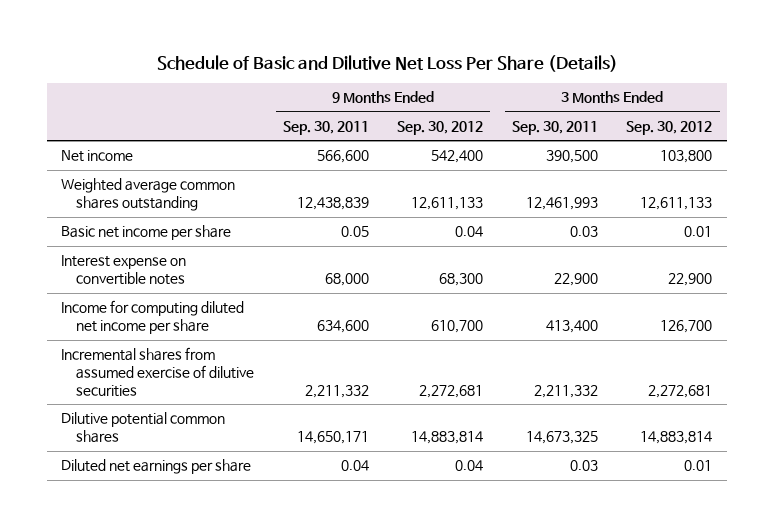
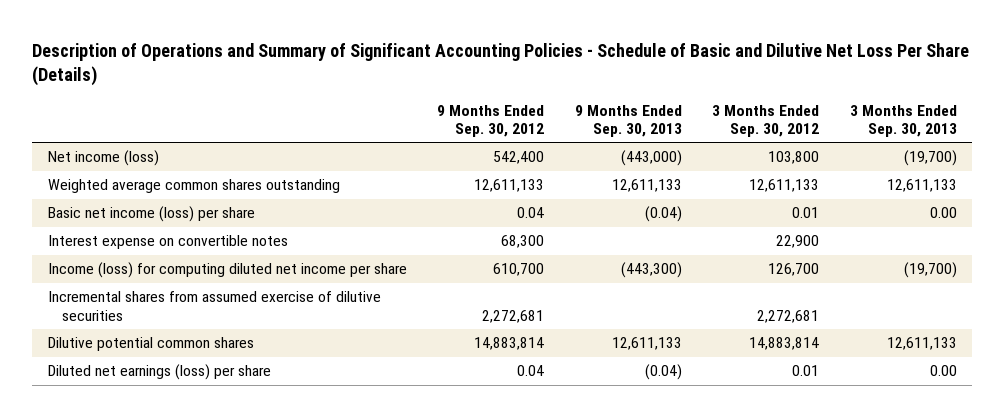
[156,54,618,72] Schedule of Basic and Dilutive Net Loss Per Share (Details) -> [32,42,970,86] Description of Operations and Summary of Significant Accounting Policies - Schedule of Basic and Dilutive Net Loss Per Share (Details)
[282,121,369,136] Sep. 30, 2011 -> none
[511,121,598,136] Sep. 30, 2011 -> none
none -> [574,104,682,138] 9 Months Ended Sep. 30, 2013
none -> [849,104,957,138] 3 Months Ended Sep. 30, 2013
[60,150,133,163] Net income -> [47,150,159,167] Net income (loss)
[60,225,231,241] Basic net income per share -> [47,206,255,223] Basic net income (loss) per share
[60,300,244,335] Income for computing diluted net income per share -> [47,262,407,279] Income (loss) for computing diluted net income per share
[60,459,251,475] Diluted net earnings per share -> [47,364,271,381] Diluted net earnings (loss) per share

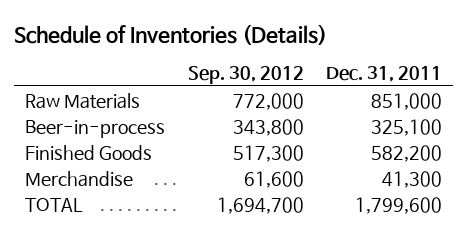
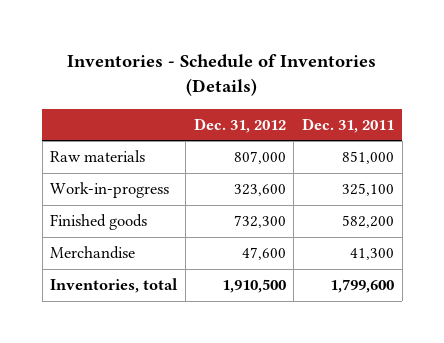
[14,23,328,45] Schedule of Inventories (Details) -> [67,54,377,97] Inventories - Schedule of Inventories (Details)
[187,66,304,85] Sep. 30, 2012 -> none
none -> [193,117,286,133] Dec. 31, 2012
[25,92,141,109] Raw Materials -> [50,150,146,163] Raw materials
[25,119,166,138] Beer-in-process -> [50,182,170,199] Work-in-progress
[25,144,153,160] Finished Goods -> [50,214,148,231] Finished goods
[25,197,84,212] TOTAL -> [50,278,179,294] Inventories, total

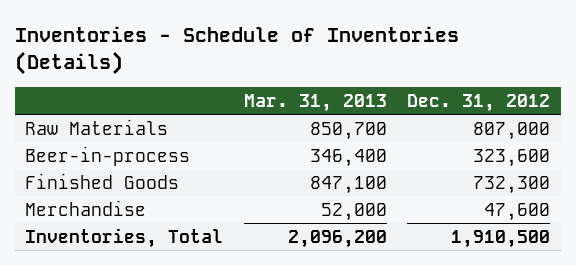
[301,117,394,133] Dec. 31, 2011 -> none
none -> [243,93,387,112] Mar. 31, 2013
[50,150,146,163] Raw materials -> [25,118,169,135] Raw Materials
[50,182,170,199] Work-in-progress -> [25,145,191,166] Beer-in-process
[50,214,148,231] Finished goods -> [25,172,180,189] Finished Goods
[50,278,179,294] Inventories, total -> [25,227,224,248] Inventories, Total

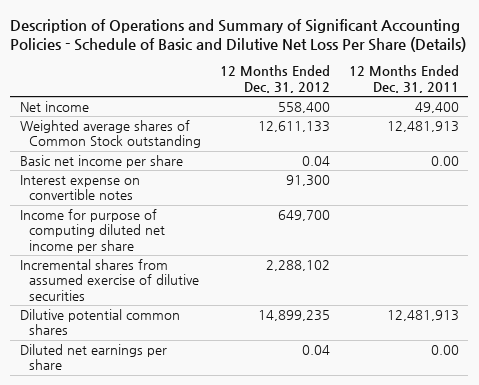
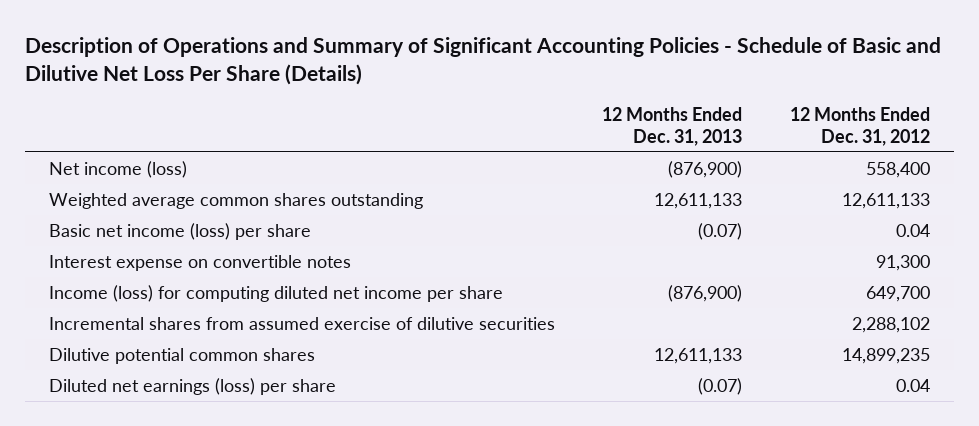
[348,65,459,93] 12 Months Ended Dec. 31, 2011 -> none
none -> [602,106,743,146] 12 Months Ended Dec. 31, 2013
[19,101,89,113] Net income -> [48,160,187,178] Net income (loss)
[19,120,202,149] Weighted average shares of Common Stock outstanding -> [48,192,423,209] Weighted average common shares outstanding
[19,155,183,169] Basic net income per share -> [48,222,311,240] Basic net income (loss) per share
[19,209,166,253] Income for purpose of computing diluted net income per share -> [48,284,503,302] Income (loss) for computing diluted net income per share
[19,344,167,371] Diluted net earnings per share -> [48,377,336,395] Diluted net earnings (loss) per share

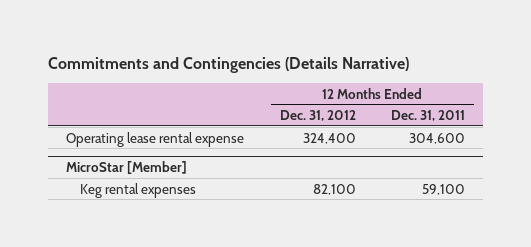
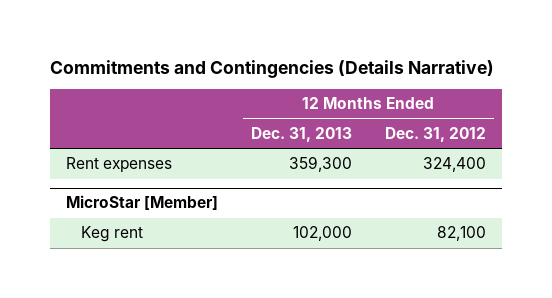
[391,109,466,121] Dec. 31, 2011 -> none
none -> [250,127,352,143] Dec. 31, 2013
[65,131,244,147] Operating lease rental expense -> [66,157,173,173] Rent expenses
[80,182,197,198] Keg rental expenses -> [81,226,144,243] Keg rent

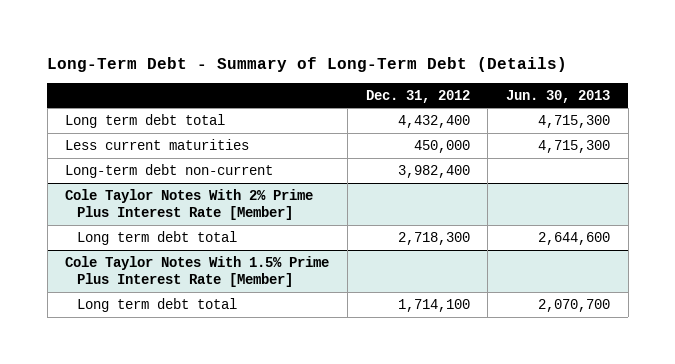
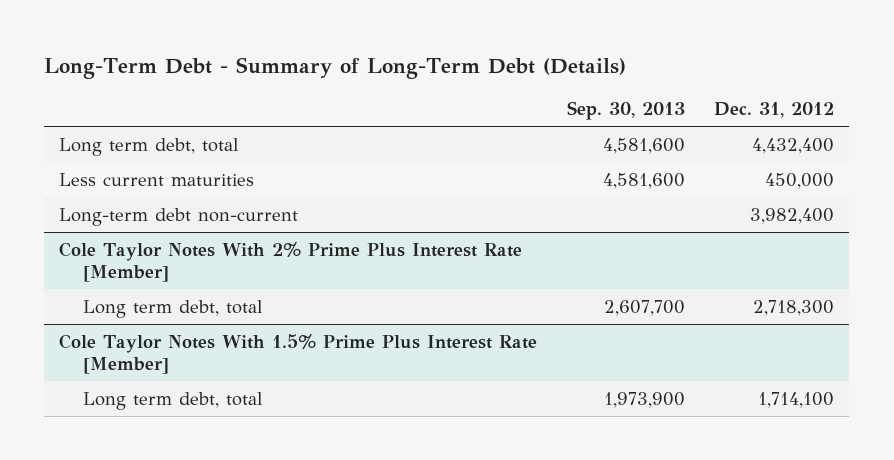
[505,89,610,103] Jun. 30, 2013 -> none
none -> [566,101,685,121] Sep. 30, 2013
[65,113,226,128] Long term debt total -> [59,137,240,156] Long term debt, total
[76,230,237,245] Long term debt total -> [83,299,264,318] Long term debt, total
[76,297,237,312] Long term debt total -> [83,391,264,410] Long term debt, total

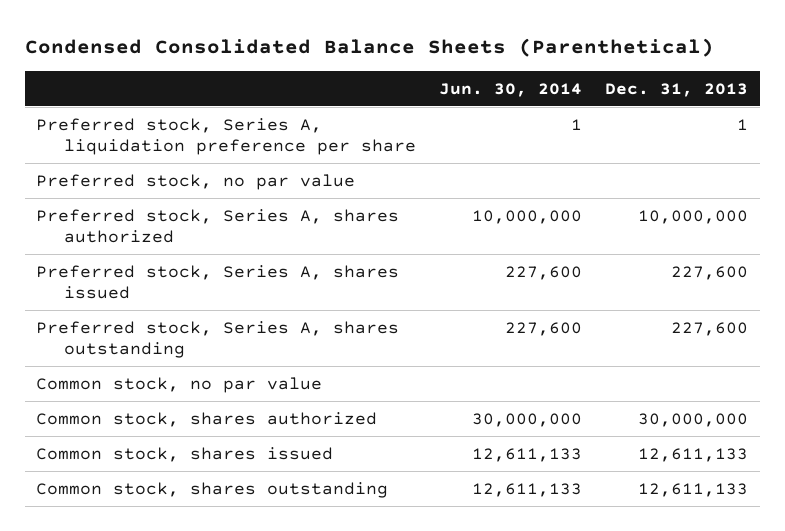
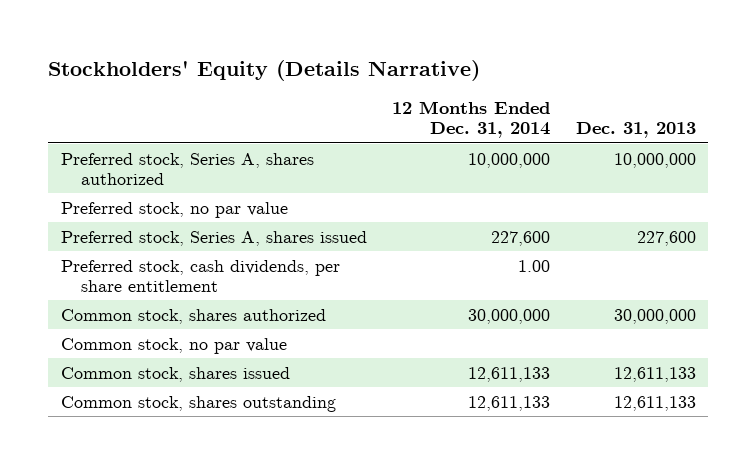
[24,37,714,57] Condensed Consolidated Balance Sheets (Parenthetical) -> [48,59,481,81] Stockholders' Equity (Details Narrative)
[439,82,583,97] Jun. 30, 2014 -> none
none -> [392,100,551,139] 12 Months Ended Dec. 31, 2014
[36,117,416,156] Preferred stock, Series A, liquidation preference per share -> none
[36,173,356,190] Preferred stock, no par value -> [60,201,288,218] Preferred stock, no par value
[36,320,400,359] Preferred stock, Series A, shares outstanding -> none
none -> [60,259,340,293] Preferred stock, cash dividends, per share entitlement
[36,376,323,393] Common stock, no par value -> [60,337,287,354] Common stock, no par value

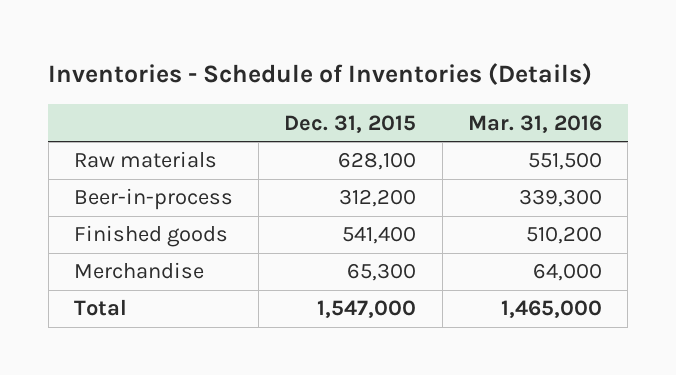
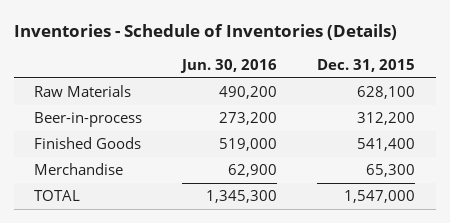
[467,114,602,133] Mar. 31, 2016 -> none
none -> [180,59,278,74] Jun. 30, 2016
[73,151,217,169] Raw materials -> [34,85,132,98] Raw Materials
[73,225,228,248] Finished goods -> [34,137,142,150] Finished Goods
[73,299,127,317] Total -> [34,190,81,202] TOTAL

